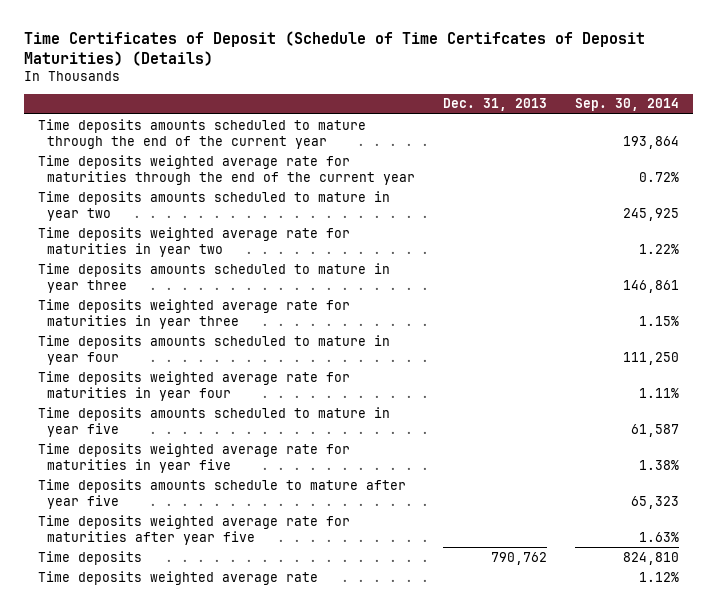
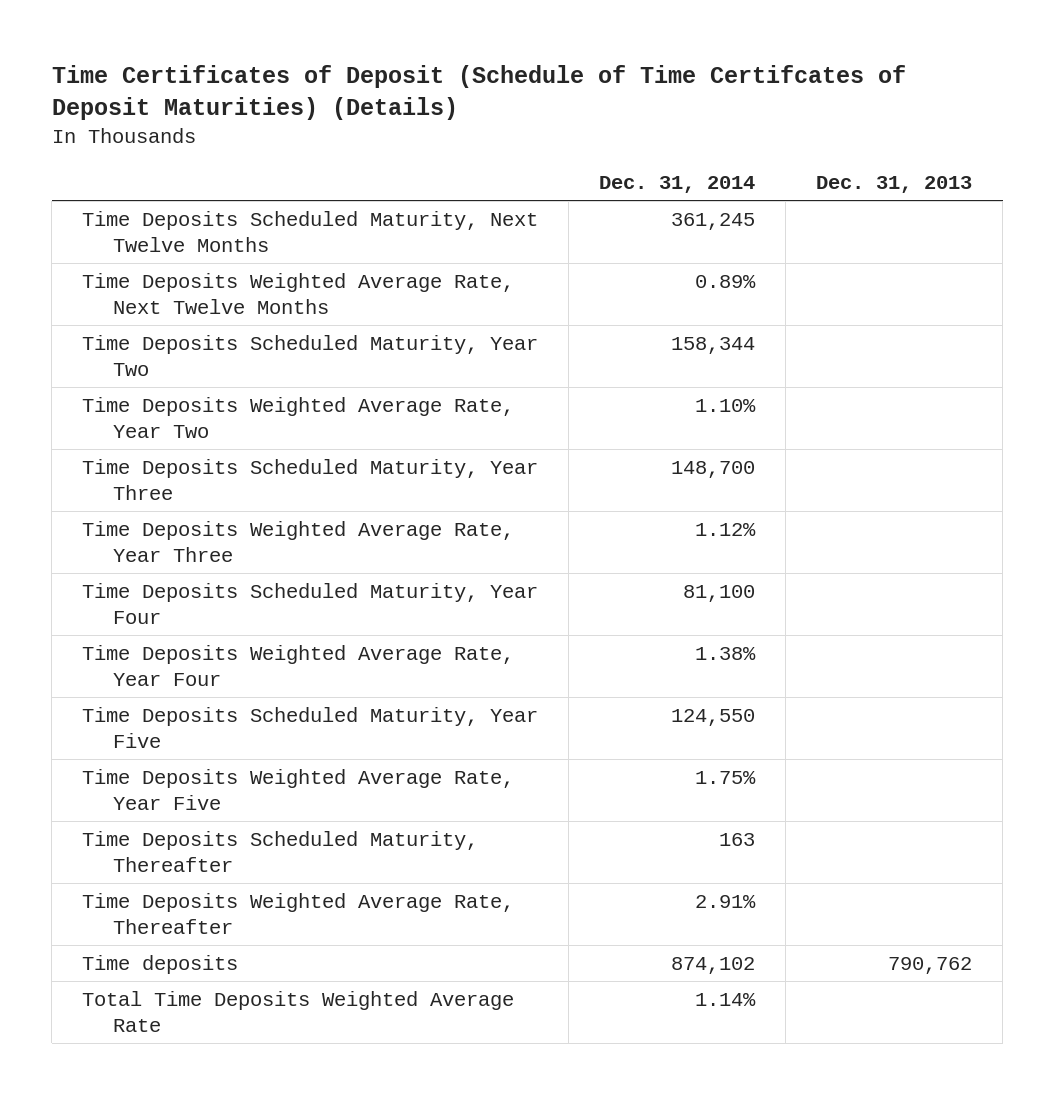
[575,98,680,112] Sep. 30, 2014 -> none
none -> [599,175,756,193] Dec. 31, 2014
[37,118,366,149] Time deposits amounts scheduled to mature through the end of the current year -> [82,211,539,252] Time Deposits Scheduled Maturity, Next Twelve Months
[37,154,416,185] Time deposits weighted average rate for maturities through the end of the current year -> [82,273,515,314] Time Deposits Weighted Average Rate, Next Twelve Months
[37,190,390,221] Time deposits amounts scheduled to mature in year two -> [82,335,539,376] Time Deposits Scheduled Maturity, Year Two
[37,226,350,257] Time deposits weighted average rate for maturities in year two -> [82,397,515,438] Time Deposits Weighted Average Rate, Year Two
[37,262,390,293] Time deposits amounts scheduled to mature in year three -> [82,459,539,500] Time Deposits Scheduled Maturity, Year Three
[37,298,350,329] Time deposits weighted average rate for maturities in year three -> [82,521,515,562] Time Deposits Weighted Average Rate, Year Three
[37,334,390,365] Time deposits amounts scheduled to mature in year four -> [82,583,539,624] Time Deposits Scheduled Maturity, Year Four
[37,370,350,401] Time deposits weighted average rate for maturities in year four -> [82,645,515,686] Time Deposits Weighted Average Rate, Year Four
[37,406,390,437] Time deposits amounts scheduled to mature in year five -> [82,707,539,748] Time Deposits Scheduled Maturity, Year Five
[37,442,350,473] Time deposits weighted average rate for maturities in year five -> [82,769,515,810] Time Deposits Weighted Average Rate, Year Five
[37,478,406,509] Time deposits amounts schedule to mature after year five -> [82,831,479,872] Time Deposits Scheduled Maturity, Thereafter
[37,514,350,545] Time deposits weighted average rate for maturities after year five -> [82,893,515,934] Time Deposits Weighted Average Rate, Thereafter
[37,570,318,585] Time deposits weighted average rate -> [82,991,515,1032] Total Time Deposits Weighted Average Rate

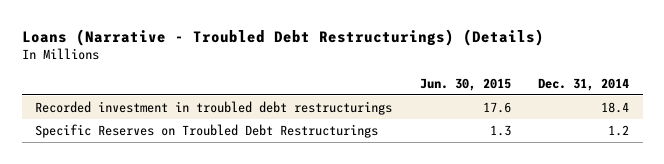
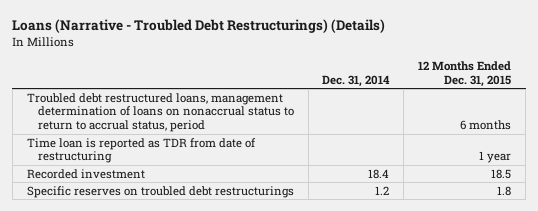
[419,78,511,92] Jun. 30, 2015 -> none
none -> [418,61,512,87] 12 Months Ended Dec. 31, 2015
none -> [26,92,294,133] Troubled debt restructured loans, management determination of loans on nonaccrual status to return to accrual status, period
none -> [26,137,256,164] Time loan is reported as TDR from date of restructuring
[35,100,393,115] Recorded investment in troubled debt restructurings -> [26,168,145,179] Recorded investment
[35,123,379,138] Specific Reserves on Troubled Debt Restructurings -> [26,185,294,198] Specific reserves on troubled debt restructurings

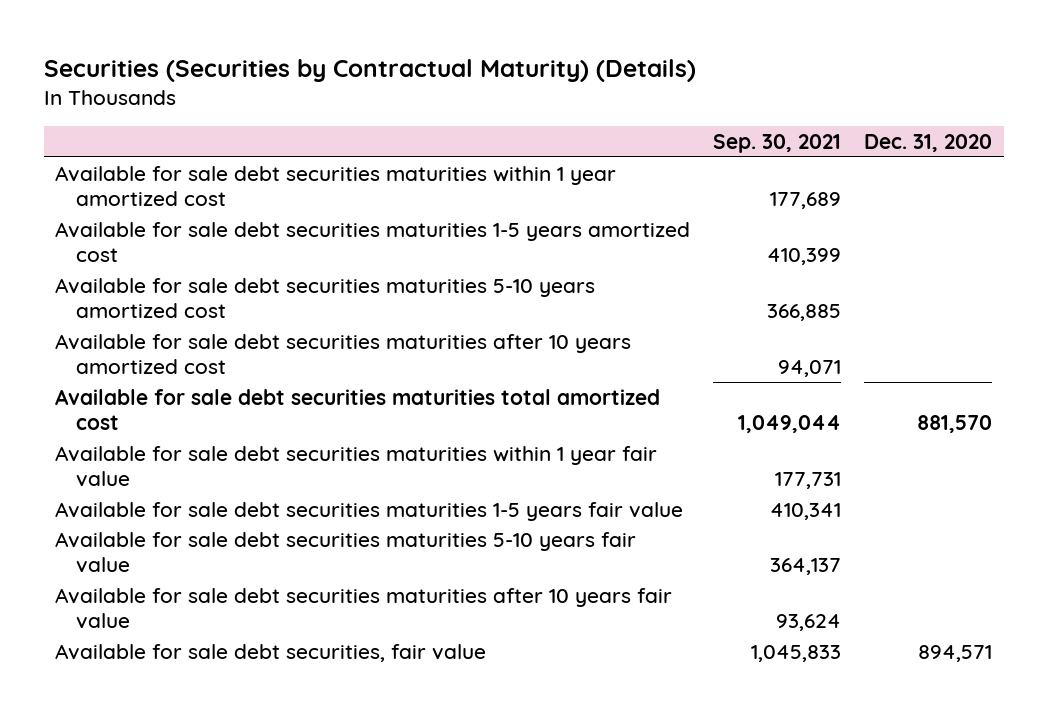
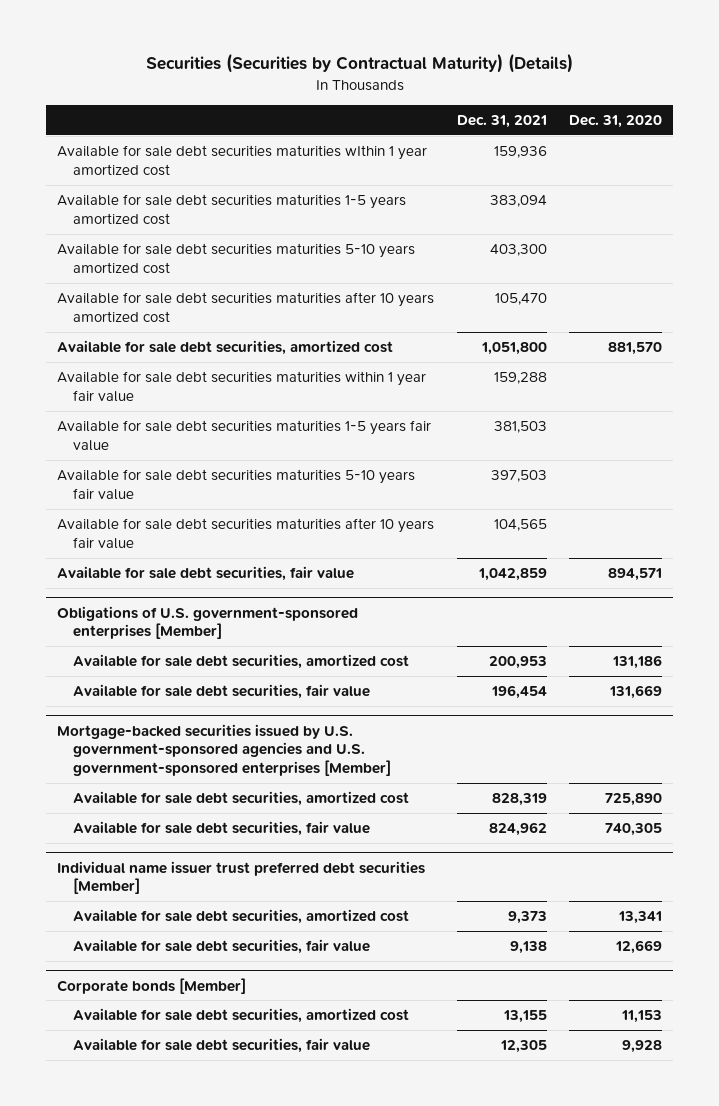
[713,133,842,153] Sep. 30, 2021 -> none
none -> [456,114,547,128] Dec. 31, 2021
[55,165,617,206] Available for sale debt securities maturities within 1 year amortized cost -> [57,145,428,176] Available for sale debt securities maturities wIthin 1 year amortized cost
[55,388,661,430] Available for sale debt securities maturities total amortized cost -> [57,340,394,356] Available for sale debt securities, amortized cost
none -> [57,605,359,640] Obligations of U.S. government-sponsored enterprises [Member]
none -> [73,654,410,670] Available for sale debt securities, amortized cost
none -> [73,684,371,700] Available for sale debt securities, fair value
none -> [57,723,392,777] Mortgage-backed securities issued by U.S. government-sponsored agencies and U.S. government-sponsored enterprises [Member]
none -> [73,791,410,807] Available for sale debt securities, amortized cost
none -> [73,821,371,837] Available for sale debt securities, fair value
none -> [57,860,426,895] Individual name issuer trust preferred debt securities [Member]
none -> [73,909,410,925] Available for sale debt securities, amortized cost
none -> [73,939,371,955] Available for sale debt securities, fair value
none -> [57,977,247,994] Corporate bonds [Member]
none -> [73,1008,410,1024] Available for sale debt securities, amortized cost
none -> [73,1038,371,1054] Available for sale debt securities, fair value

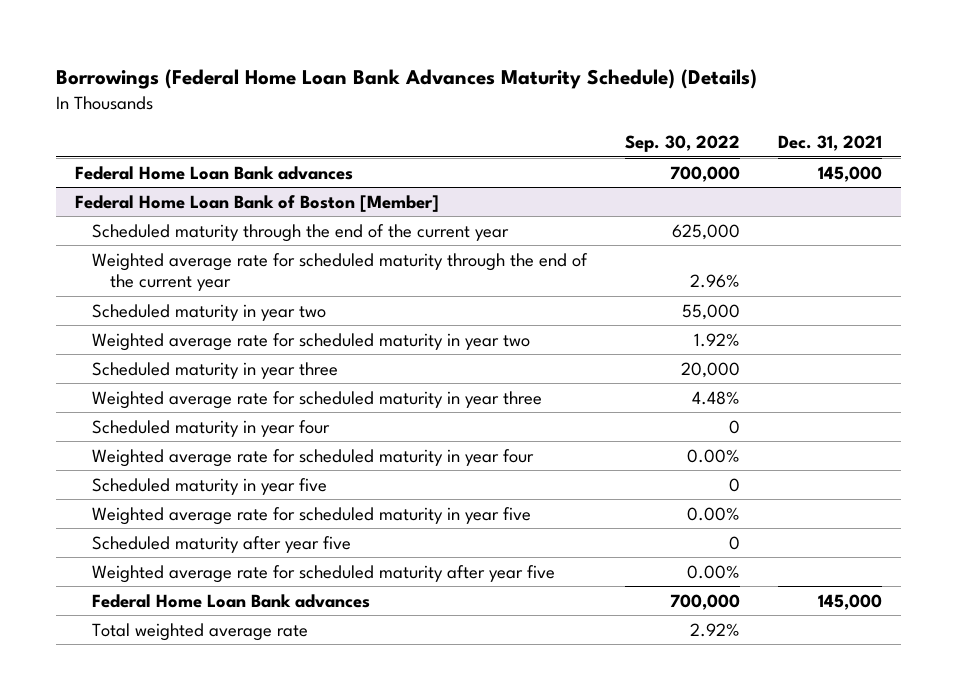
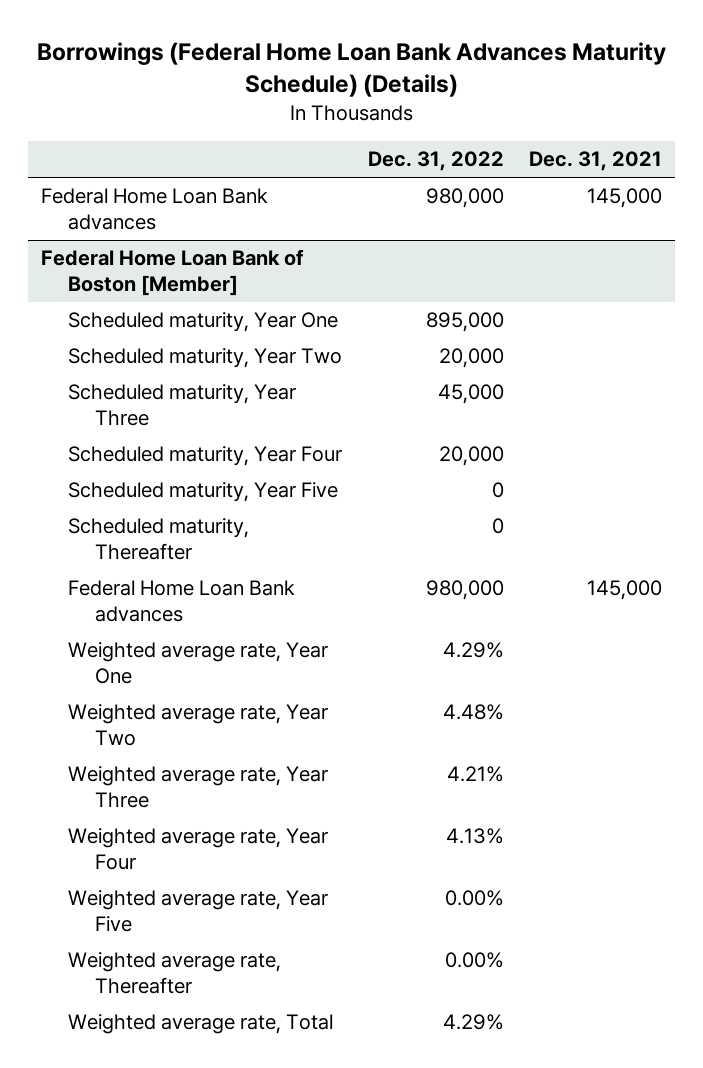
[625,135,741,153] Sep. 30, 2022 -> none
none -> [367,151,504,172] Dec. 31, 2022
[92,252,589,292] Weighted average rate for scheduled maturity through the end of the current year -> none
[92,332,531,351] Weighted average rate for scheduled maturity in year two -> none
[92,390,543,409] Weighted average rate for scheduled maturity in year three -> none
[92,448,535,467] Weighted average rate for scheduled maturity in year four -> none
[92,506,532,525] Weighted average rate for scheduled maturity in year five -> none
[92,564,556,583] Weighted average rate for scheduled maturity after year five -> none
[92,223,510,242] Scheduled maturity through the end of the current year -> [68,312,339,333] Scheduled maturity, Year One
[92,303,327,321] Scheduled maturity in year two -> [68,348,343,369] Scheduled maturity, Year Two
[92,361,339,379] Scheduled maturity in year three -> [68,384,297,427] Scheduled maturity, Year Three
[92,419,331,437] Scheduled maturity in year four -> [68,446,343,467] Scheduled maturity, Year Four
[92,477,328,495] Scheduled maturity in year five -> [68,482,339,503] Scheduled maturity, Year Five
[92,535,352,553] Scheduled maturity after year five -> [68,518,250,561] Scheduled maturity, Thereafter
none -> [68,642,329,685] Weighted average rate, Year One
none -> [68,704,329,747] Weighted average rate, Year Two
none -> [68,766,329,809] Weighted average rate, Year Three
none -> [68,828,329,871] Weighted average rate, Year Four
none -> [68,890,329,933] Weighted average rate, Year Five
none -> [68,952,282,995] Weighted average rate, Thereafter
[92,622,309,641] Total weighted average rate -> [68,1014,334,1035] Weighted average rate, Total

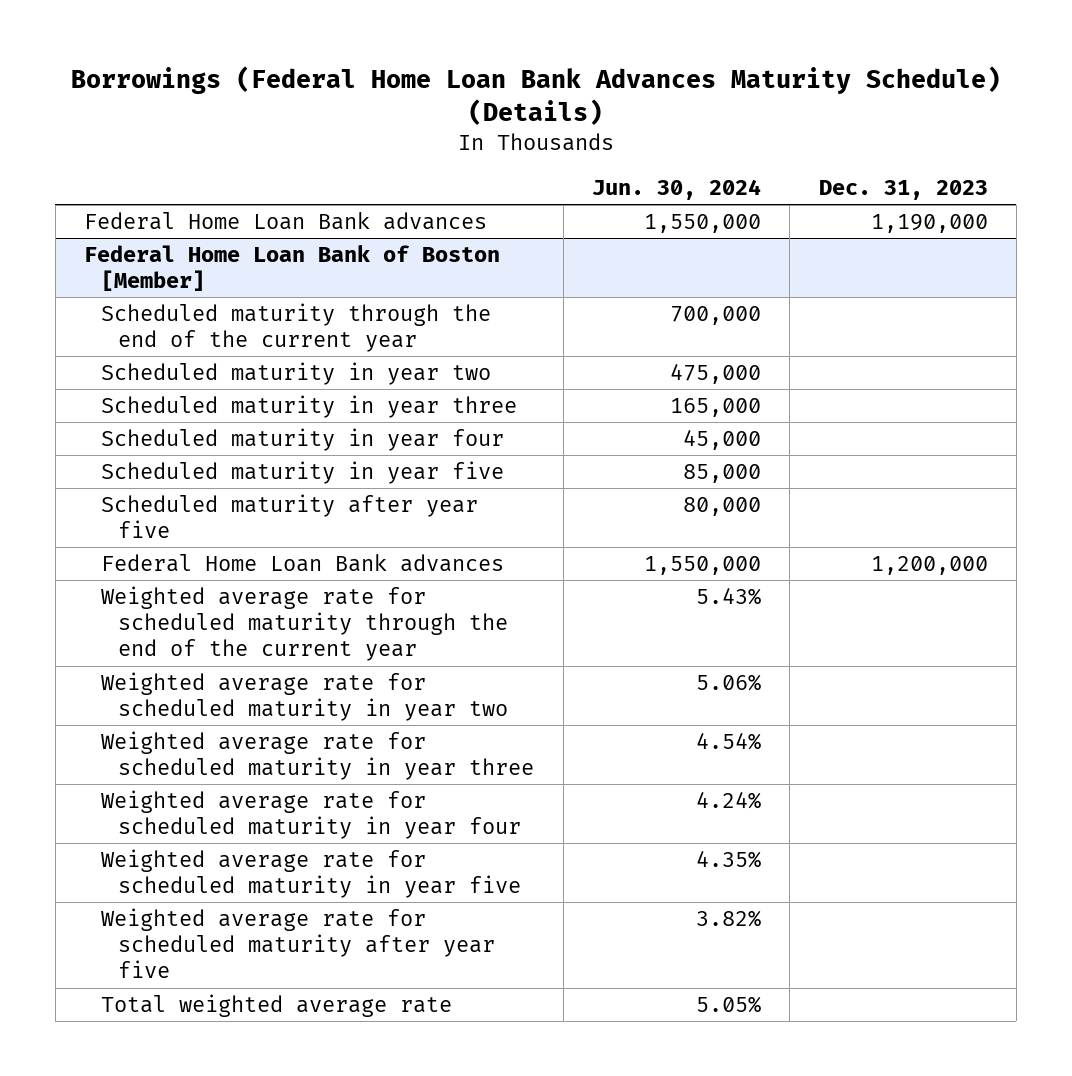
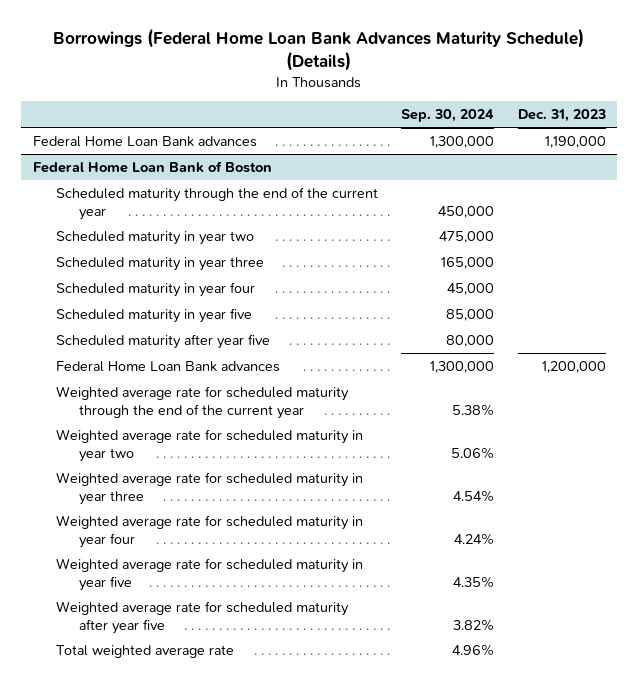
[591,179,761,201] Jun. 30, 2024 -> none
none -> [401,109,495,123] Sep. 30, 2024
[83,245,500,292] Federal Home Loan Bank of Boston [Member] -> [32,160,272,173] Federal Home Loan Bank of Boston

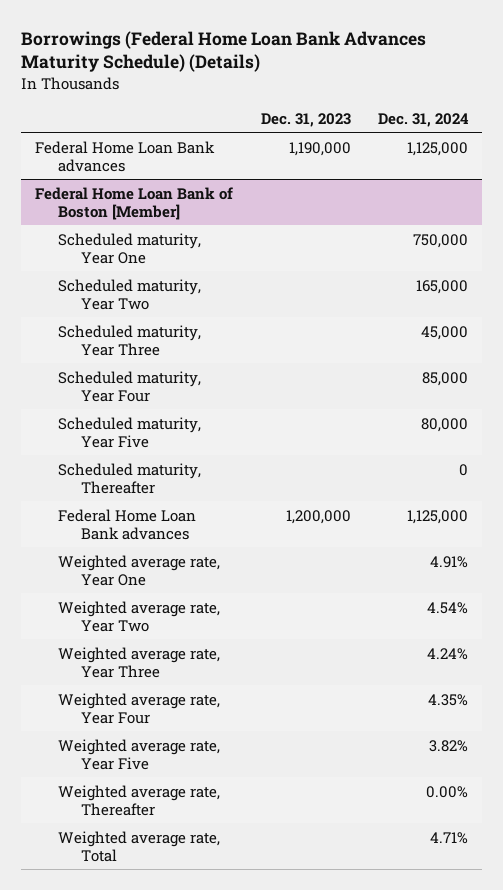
[401,109,495,123] Sep. 30, 2024 -> none
none -> [378,112,470,127] Dec. 31, 2024
[32,160,272,173] Federal Home Loan Bank of Boston -> [35,186,234,220] Federal Home Loan Bank of Boston [Member]
[55,186,378,220] Scheduled maturity through the end of the current year -> [57,232,201,264] Scheduled maturity, Year One
[55,230,254,245] Scheduled maturity in year two -> [57,278,201,310] Scheduled maturity, Year Two
[55,256,264,271] Scheduled maturity in year three -> [57,324,201,356] Scheduled maturity, Year Three
[55,281,255,297] Scheduled maturity in year four -> [57,370,201,402] Scheduled maturity, Year Four
[55,307,252,323] Scheduled maturity in year five -> [57,416,201,448] Scheduled maturity, Year Five
[55,333,270,349] Scheduled maturity after year five -> [57,462,201,494] Scheduled maturity, Thereafter
[55,385,349,419] Weighted average rate for scheduled maturity through the end of the current year -> [57,554,220,586] Weighted average rate, Year One
[55,428,363,462] Weighted average rate for scheduled maturity in year two -> [57,600,220,632] Weighted average rate, Year Two
[55,471,363,505] Weighted average rate for scheduled maturity in year three -> [57,646,220,678] Weighted average rate, Year Three
[55,514,363,548] Weighted average rate for scheduled maturity in year four -> [57,692,220,724] Weighted average rate, Year Four
[55,557,363,591] Weighted average rate for scheduled maturity in year five -> [57,738,220,770] Weighted average rate, Year Five
[55,600,349,634] Weighted average rate for scheduled maturity after year five -> [57,784,220,816] Weighted average rate, Thereafter
[55,644,234,658] Total weighted average rate -> [57,830,220,862] Weighted average rate, Total

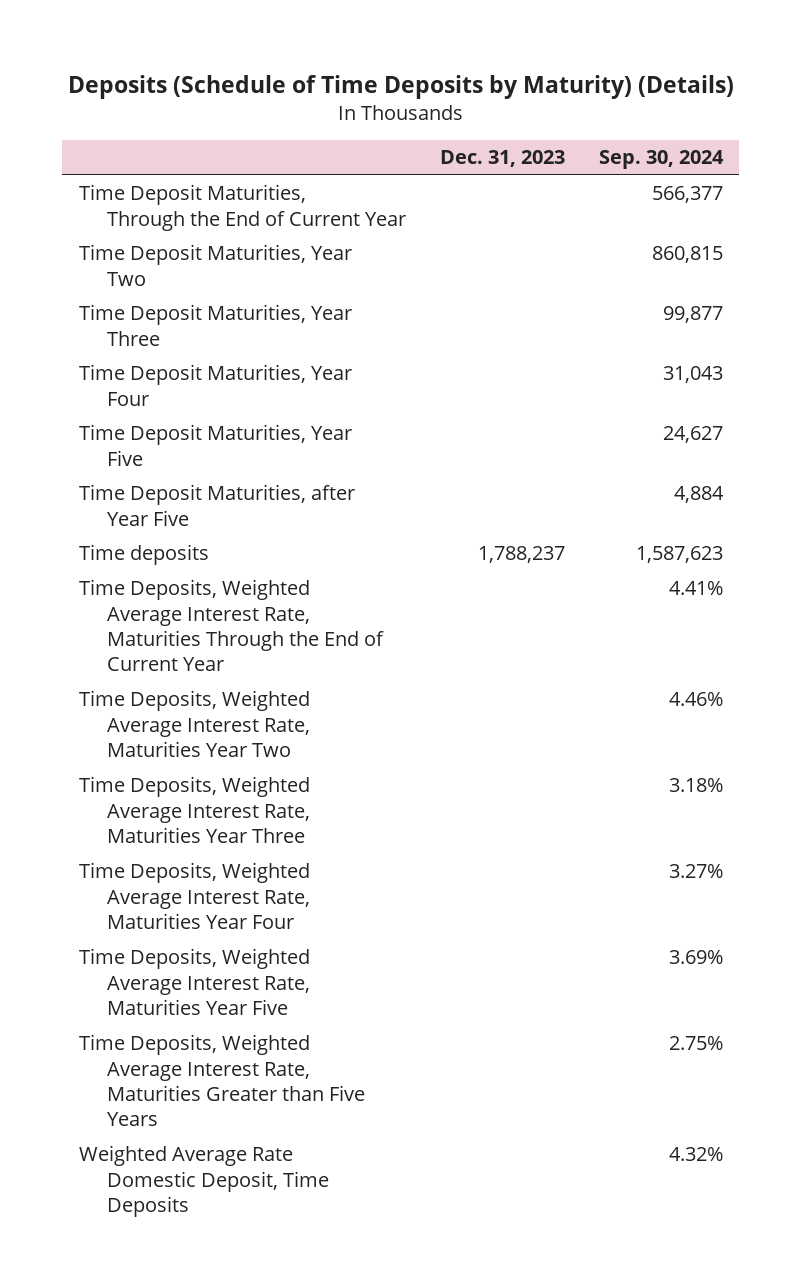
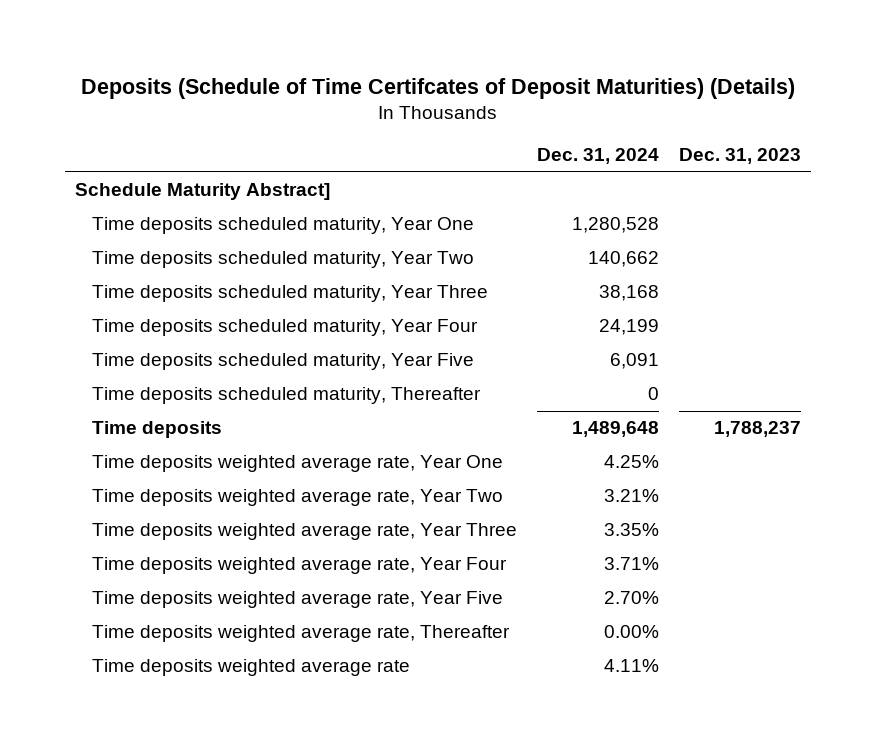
[67,75,734,100] Deposits (Schedule of Time Deposits by Maturity) (Details) -> [80,78,795,100] Deposits (Schedule of Time Certifcates of Deposit Maturities) (Details)
[598,150,724,170] Sep. 30, 2024 -> none
none -> [537,148,660,165] Dec. 31, 2024
none -> [74,183,330,201] Schedule Maturity Abstract]
[79,184,407,231] Time Deposit Maturities, Through the End of Current Year -> [92,217,475,235] Time deposits scheduled maturity, Year One
[79,244,353,286] Time Deposit Maturities, Year Two -> [92,251,475,269] Time deposits scheduled maturity, Year Two
[79,304,353,346] Time Deposit Maturities, Year Three -> [92,285,489,303] Time deposits scheduled maturity, Year Three
[79,364,353,406] Time Deposit Maturities, Year Four -> [92,319,479,337] Time deposits scheduled maturity, Year Four
[79,424,353,466] Time Deposit Maturities, Year Five -> [92,353,475,371] Time deposits scheduled maturity, Year Five
[79,484,356,526] Time Deposit Maturities, after Year Five -> [92,387,482,405] Time deposits scheduled maturity, Thereafter
[79,579,385,672] Time Deposits, Weighted Average Interest Rate, Maturities Through the End of Current Year -> [92,455,504,473] Time deposits weighted average rate, Year One
[79,690,311,758] Time Deposits, Weighted Average Interest Rate, Maturities Year Two -> [92,489,504,507] Time deposits weighted average rate, Year Two
[79,776,311,844] Time Deposits, Weighted Average Interest Rate, Maturities Year Three -> [92,523,518,541] Time deposits weighted average rate, Year Three
[79,862,311,930] Time Deposits, Weighted Average Interest Rate, Maturities Year Four -> [92,557,508,575] Time deposits weighted average rate, Year Four
[79,948,311,1016] Time Deposits, Weighted Average Interest Rate, Maturities Year Five -> [92,591,504,609] Time deposits weighted average rate, Year Five
[79,1034,366,1127] Time Deposits, Weighted Average Interest Rate, Maturities Greater than Five Years -> [92,625,511,643] Time deposits weighted average rate, Thereafter
[79,1145,330,1218] Weighted Average Rate Domestic Deposit, Time Deposits -> [92,659,411,677] Time deposits weighted average rate

